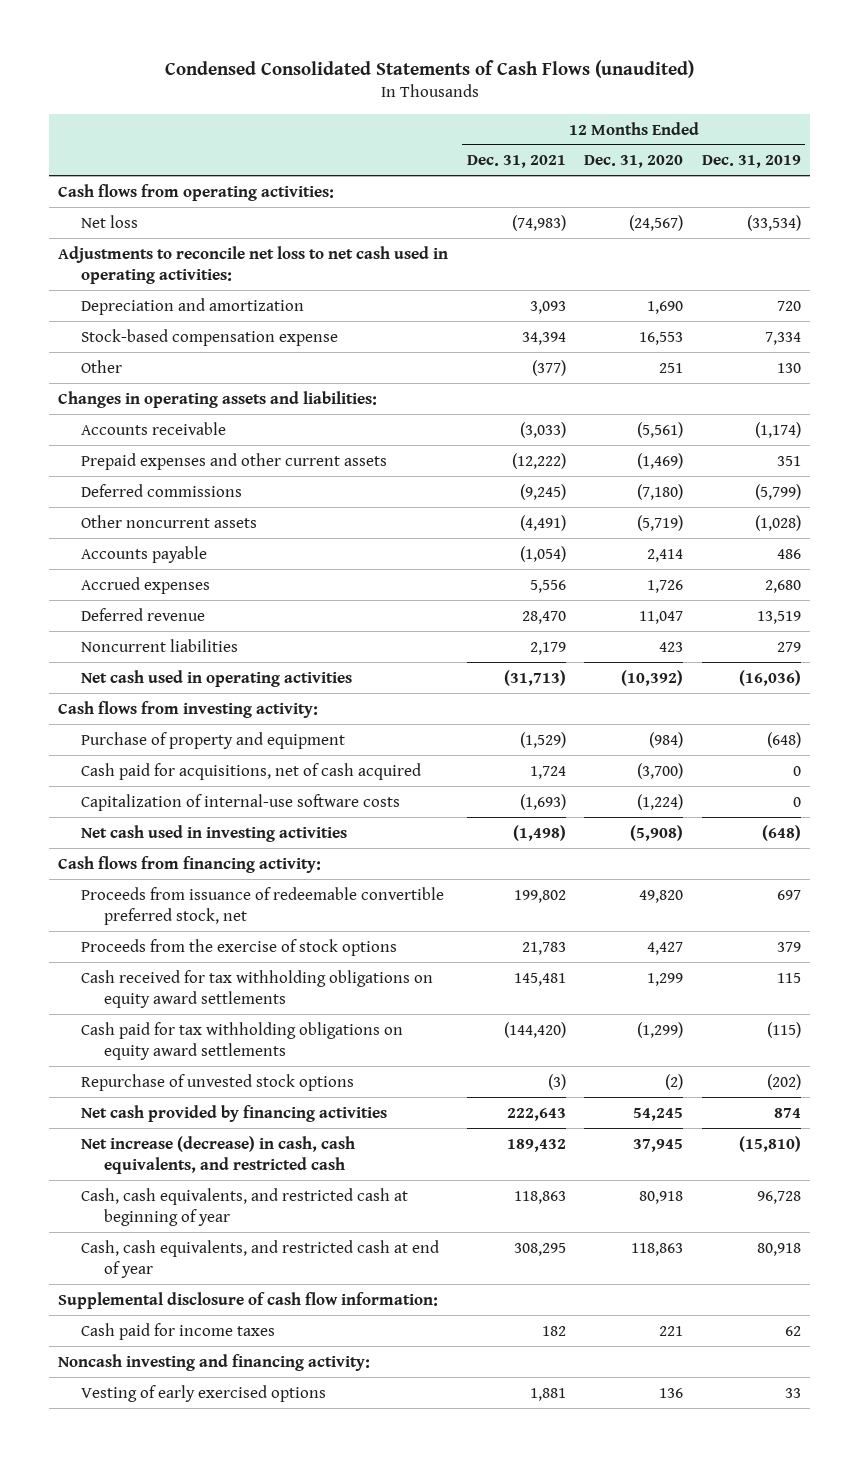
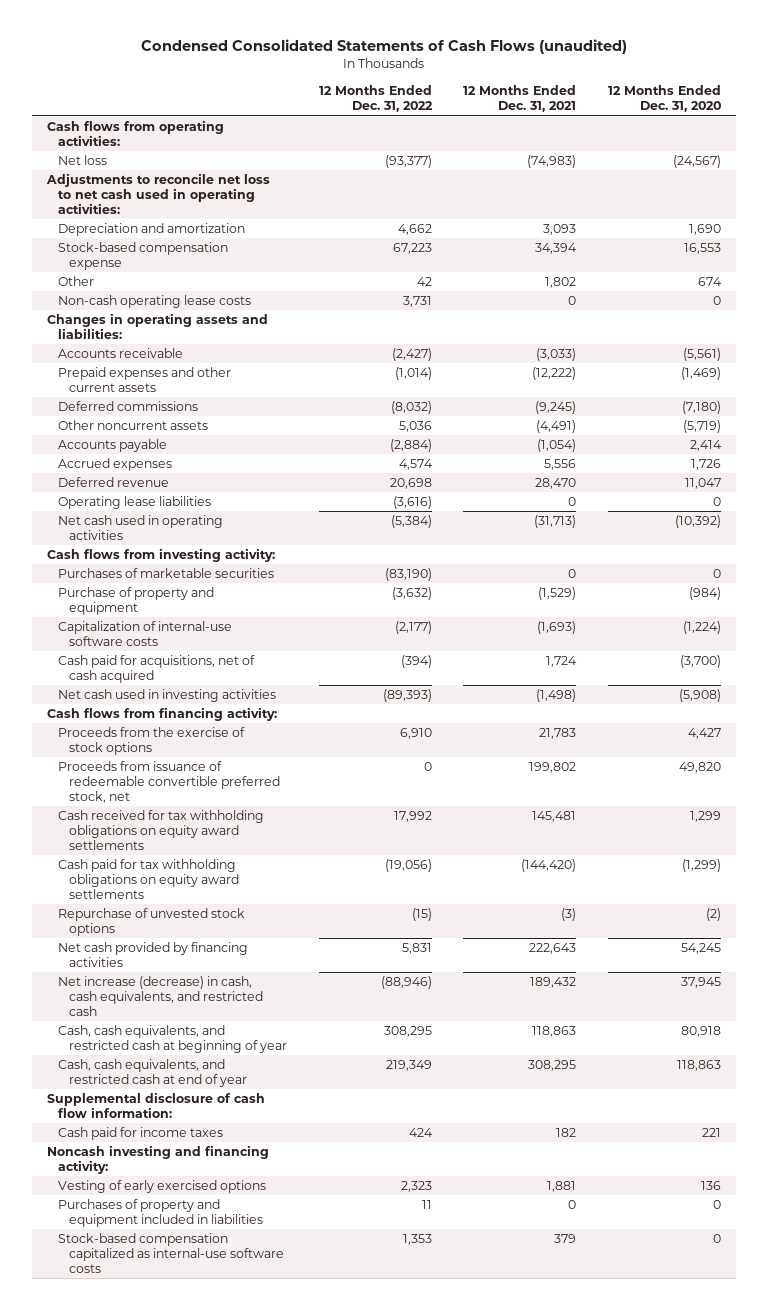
[701,155,801,169] Dec. 31, 2019 -> none
none -> [318,85,433,113] 12 Months Ended Dec. 31, 2022
[531,359,566,376] (377) -> [545,277,577,289] 1,802
[659,362,684,373] 251 -> [697,277,722,287] 674
none -> [58,295,252,309] Non-cash operating lease costs
[81,638,239,652] Noncurrent liabilities -> [58,496,212,510] Operating lease liabilities
[529,641,566,655] 2,179 -> [568,497,577,507] 0
[659,641,684,652] 423 -> [712,497,721,507] 0
none -> [58,568,275,579] Purchases of marketable securities
[81,762,422,780] Cash paid for acquisitions, net of cash acquired -> [58,655,256,684] Cash paid for acquisitions, net of cash acquired
[81,886,445,925] Proceeds from issuance of redeemable convertible preferred stock, net -> [58,761,281,803] Proceeds from issuance of redeemable convertible preferred stock, net
none -> [58,1199,264,1228] Purchases of property and equipment included in liabilities
none -> [58,1233,285,1273] Stock-based compensation capitalized as internal-use software costs

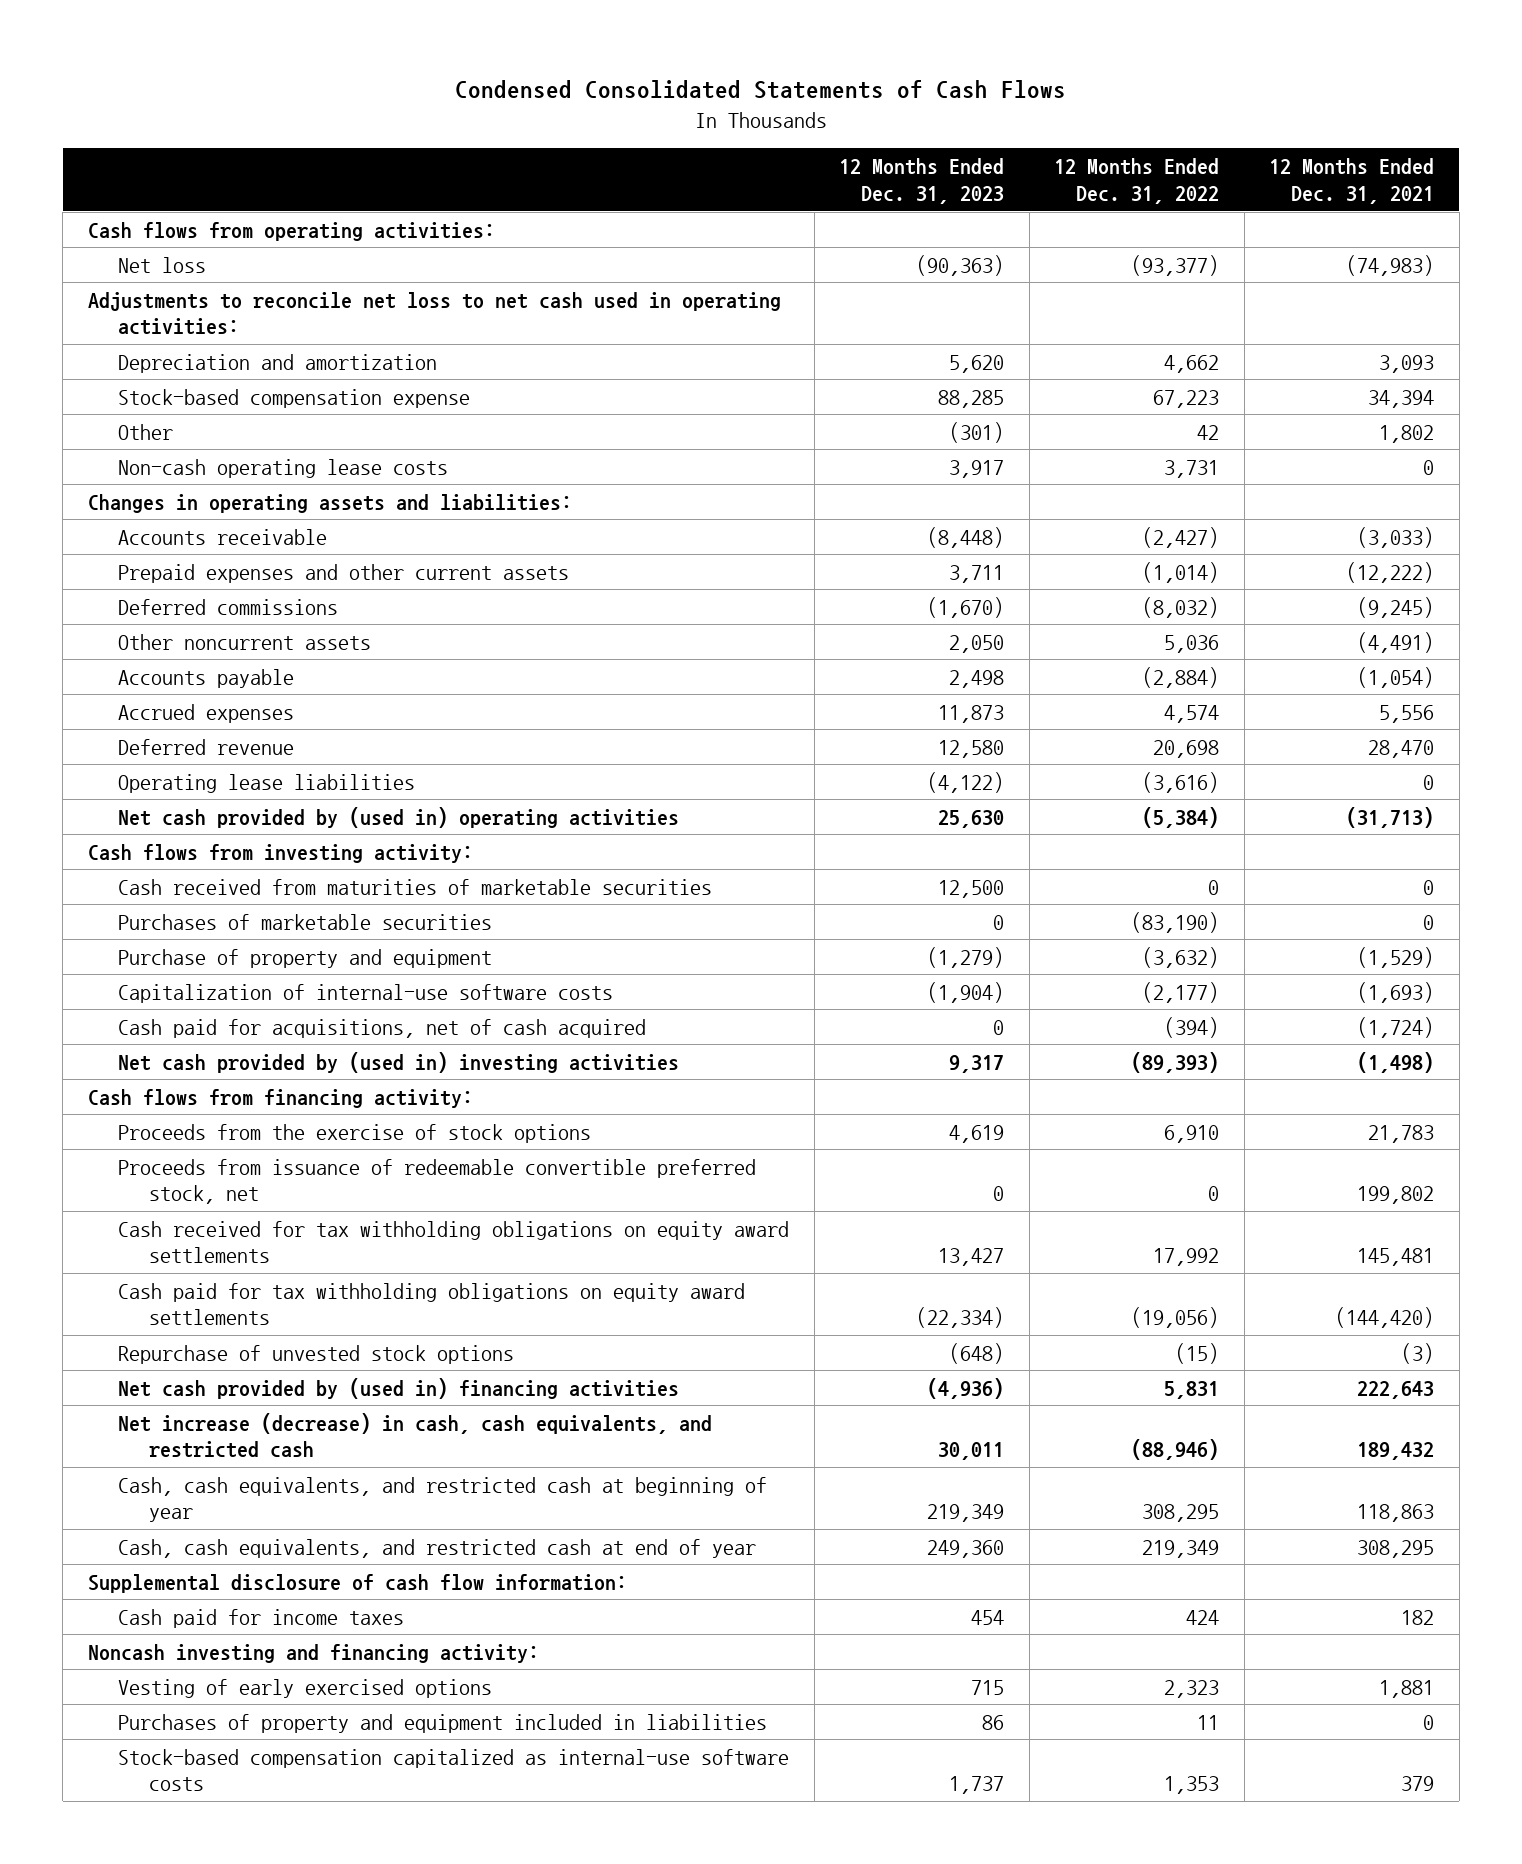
[141,39,628,55] Condensed Consolidated Statements of Cash Flows (unaudited) -> [455,79,1067,99] Condensed Consolidated Statements of Cash Flows
[607,85,721,113] 12 Months Ended Dec. 31, 2020 -> none
none -> [839,158,1005,204] 12 Months Ended Dec. 31, 2023
[58,515,224,541] Net cash used in operating activities -> [118,806,680,828] Net cash provided by (used in) operating activities
none -> [118,878,713,895] Cash received from maturities of marketable securities
[546,656,578,668] 1,724 -> [1357,1016,1435,1038] (1,724)
[58,689,277,703] Net cash used in investing activities -> [118,1051,680,1073] Net cash provided by (used in) investing activities
[58,942,249,968] Net cash provided by financing activities -> [118,1377,680,1399] Net cash provided by (used in) financing activities

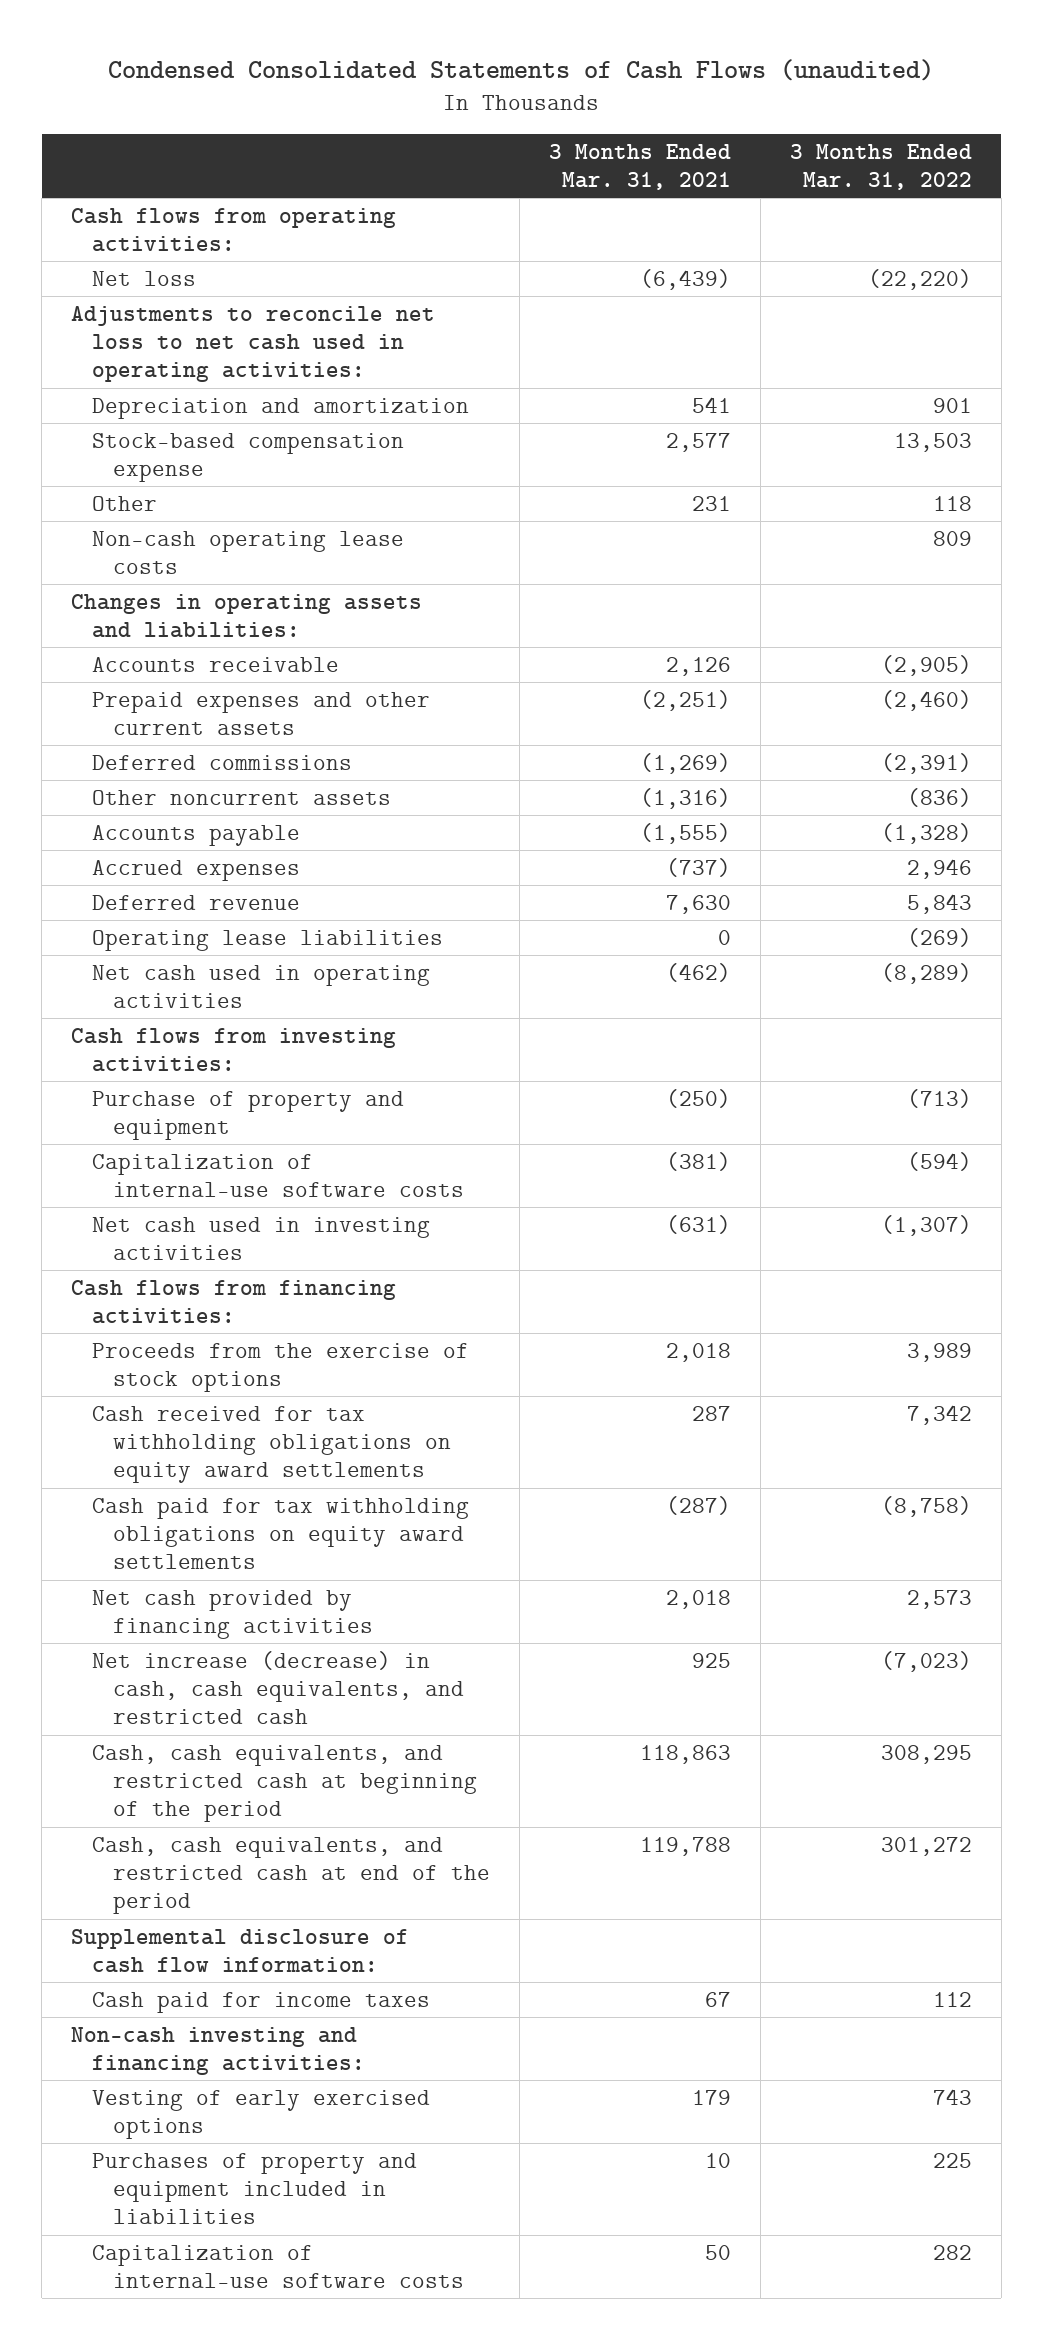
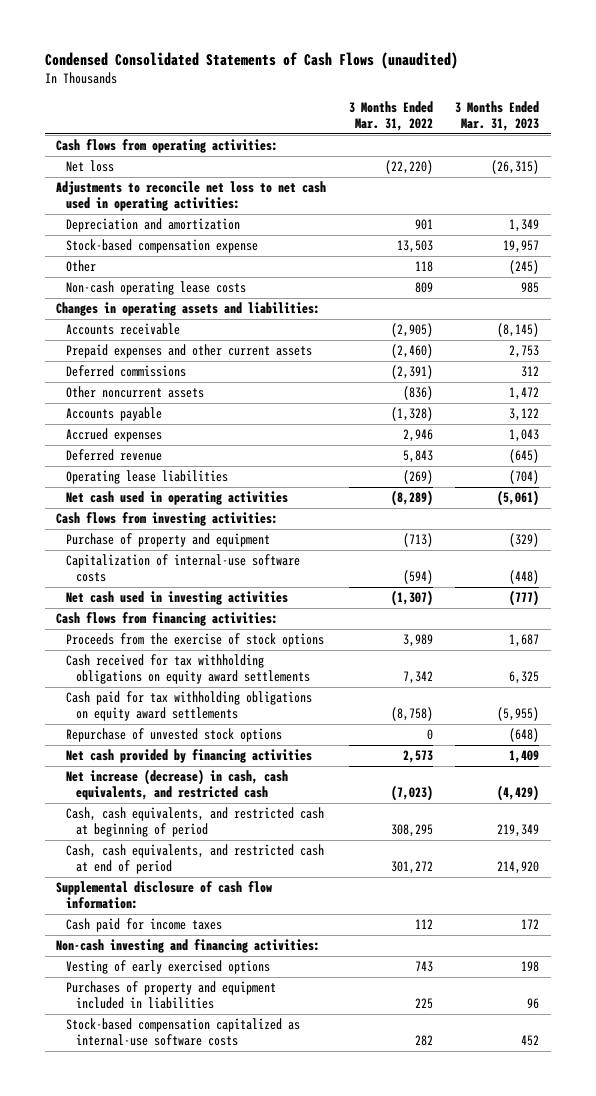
[548,143,731,191] 3 Months Ended Mar. 31, 2021 -> none
none -> [455,100,540,131] 3 Months Ended Mar. 31, 2023
none -> [66,728,283,743] Repurchase of unvested stock options
[92,1744,478,1823] Cash, cash equivalents, and restricted cash at beginning of the period -> [66,807,325,838] Cash, cash equivalents, and restricted cash at beginning of period
[92,1836,491,1915] Cash, cash equivalents, and restricted cash at end of the period -> [66,844,325,875] Cash, cash equivalents, and restricted cash at end of period
[92,2244,465,2288] Capitalization of internal-use software costs -> [66,1018,301,1047] Stock-based compensation capitalized as internal-use software costs

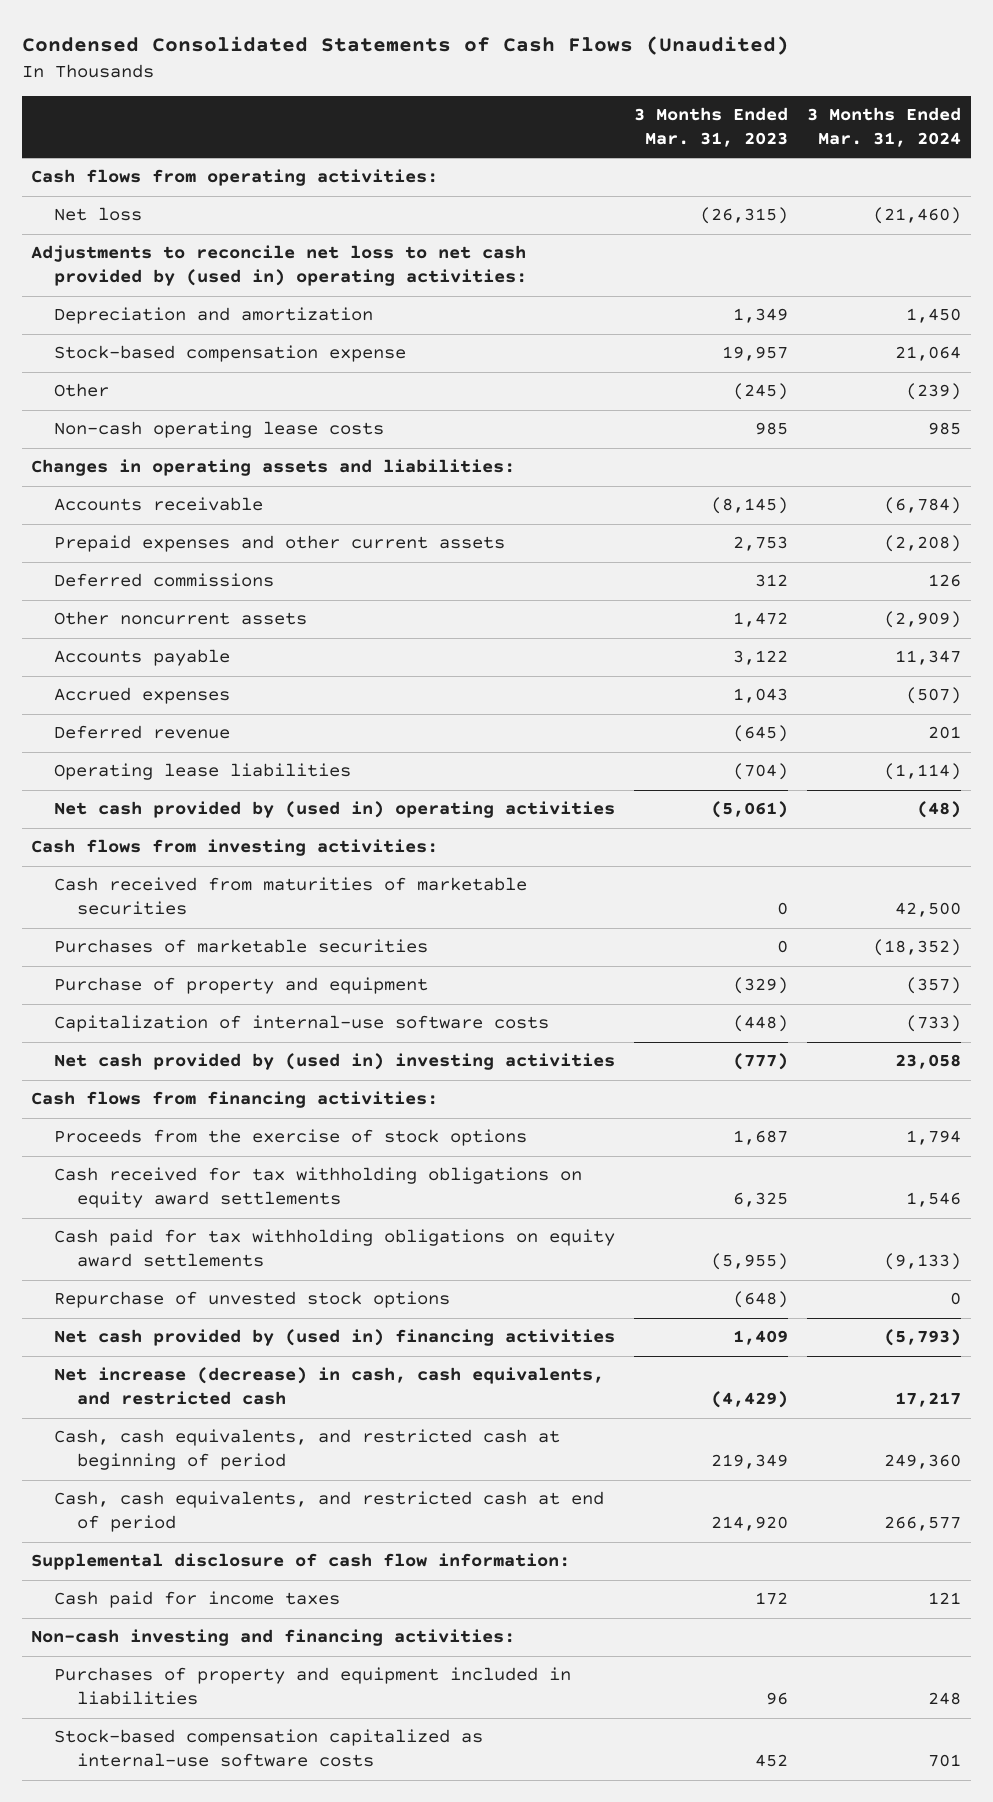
[44,52,458,70] Condensed Consolidated Statements of Cash Flows (unaudited) -> [21,36,789,56] Condensed Consolidated Statements of Cash Flows (Unaudited)
[348,100,433,131] 3 Months Ended Mar. 31, 2022 -> none
none -> [807,106,962,147] 3 Months Ended Mar. 31, 2024
[56,181,327,212] Adjustments to reconcile net loss to net cash used in operating activities: -> [31,245,528,287] Adjustments to reconcile net loss to net cash provided by (used in) operating activities:
[66,491,289,506] Net cash used in operating activities -> [54,801,616,819] Net cash provided by (used in) operating activities
none -> [54,877,528,916] Cash received from maturities of marketable securities
none -> [54,939,429,954] Purchases of marketable securities
[66,591,289,606] Net cash used in investing activities -> [54,1053,616,1071] Net cash provided by (used in) investing activities
[66,749,313,764] Net cash provided by financing activities -> [54,1329,616,1347] Net cash provided by (used in) financing activities
[66,960,271,975] Vesting of early exercised options -> none

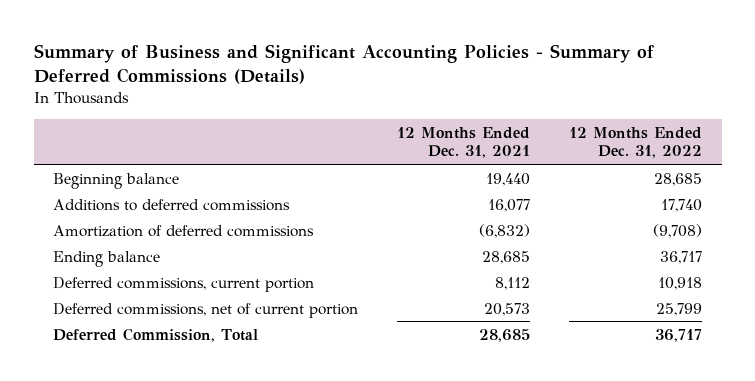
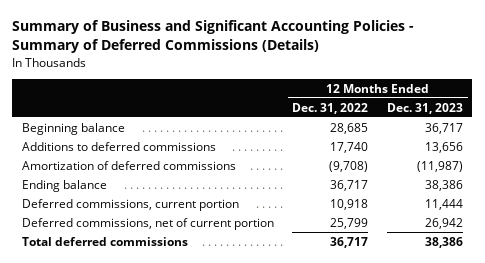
[397,126,531,159] 12 Months Ended Dec. 31, 2021 -> none
none -> [387,102,464,114] Dec. 31, 2023
[53,327,259,342] Deferred Commission, Total -> [21,236,188,246] Total deferred commissions

